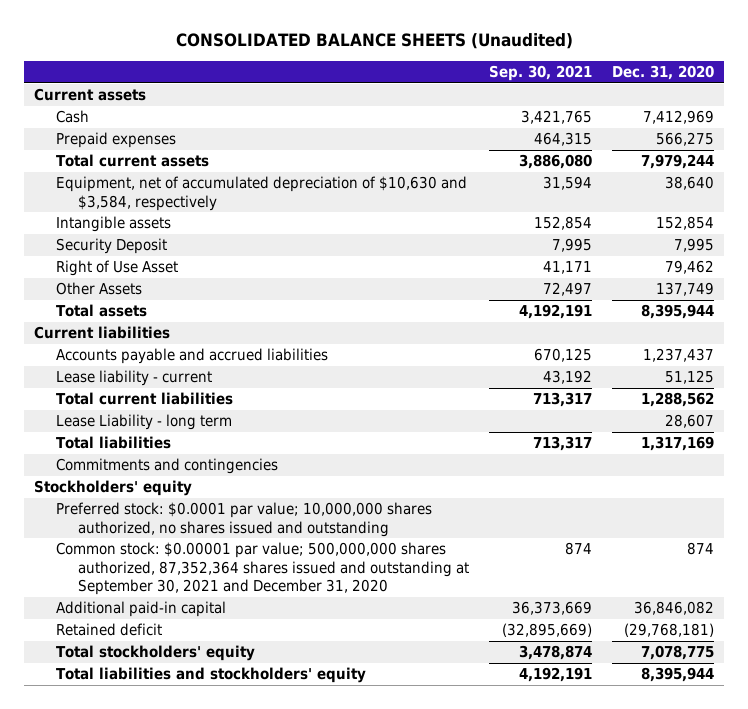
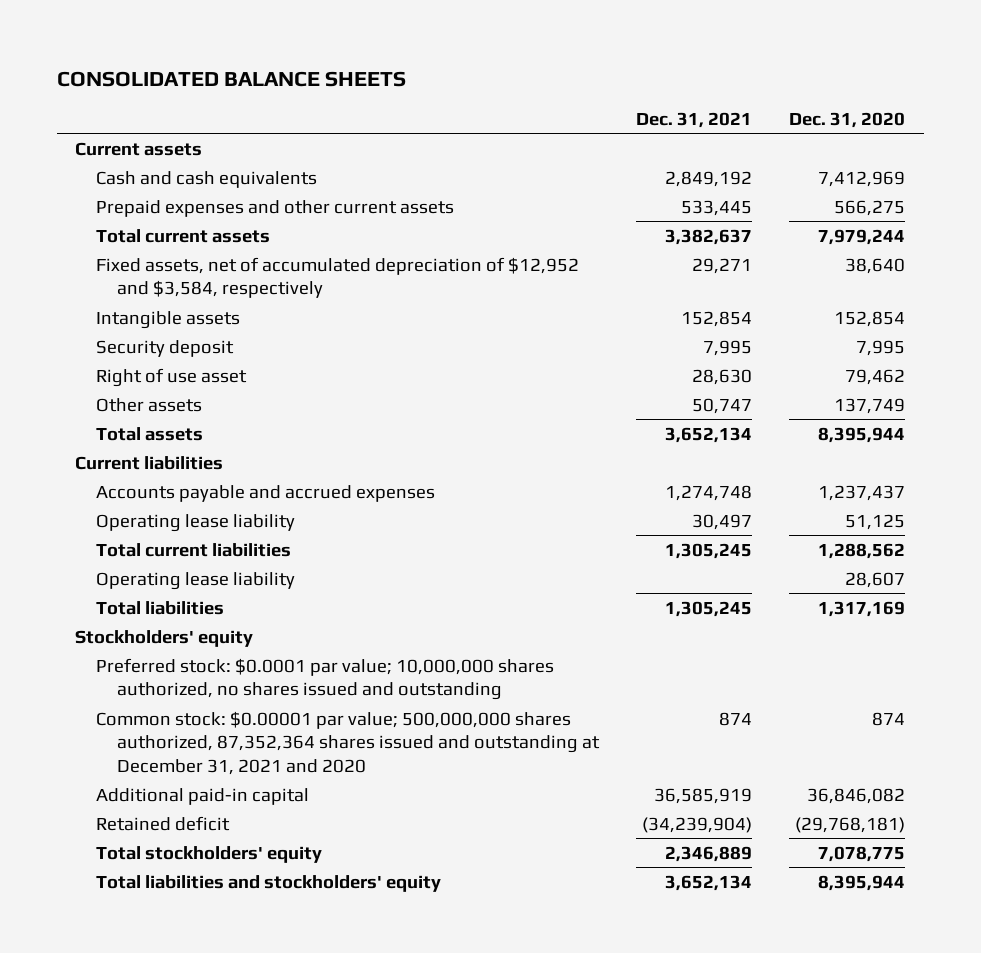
[176,33,574,50] CONSOLIDATED BALANCE SHEETS (Unaudited) -> [56,70,406,87] CONSOLIDATED BALANCE SHEETS
[488,65,592,82] Sep. 30, 2021 -> none
none -> [636,111,753,128] Dec. 31, 2021
[55,110,89,124] Cash -> [96,170,318,188] Cash and cash equivalents
[55,132,176,149] Prepaid expenses -> [96,199,455,217] Prepaid expenses and other current assets
[55,176,467,211] Equipment, net of accumulated depreciation of $10,630 and $3,584, respectively -> [96,256,580,299] Fixed assets, net of accumulated depreciation of $12,952 and $3,584, respectively
[55,238,167,255] Security Deposit -> [96,339,235,357] Security deposit
[55,260,178,277] Right of Use Asset -> [96,367,248,387] Right of use asset
[55,282,142,296] Other Assets -> [96,397,203,412] Other assets
[55,348,328,365] Accounts payable and accrued liabilities -> [96,484,436,502] Accounts payable and accrued expenses
[55,370,212,387] Lease liability - current -> [96,513,296,532] Operating lease liability
[55,414,232,431] Lease Liability - long term -> [96,571,296,590] Operating lease liability
[55,458,278,475] Commitments and contingencies -> none
[55,542,469,595] Common stock: $0.00001 par value; 500,000,000 shares authorized, 87,352,364 shares issued and outstanding at September 30, 2021 and December 31, 2020 -> [96,710,601,775] Common stock: $0.00001 par value; 500,000,000 shares authorized, 87,352,364 shares issued and outstanding at December 31, 2021 and 2020

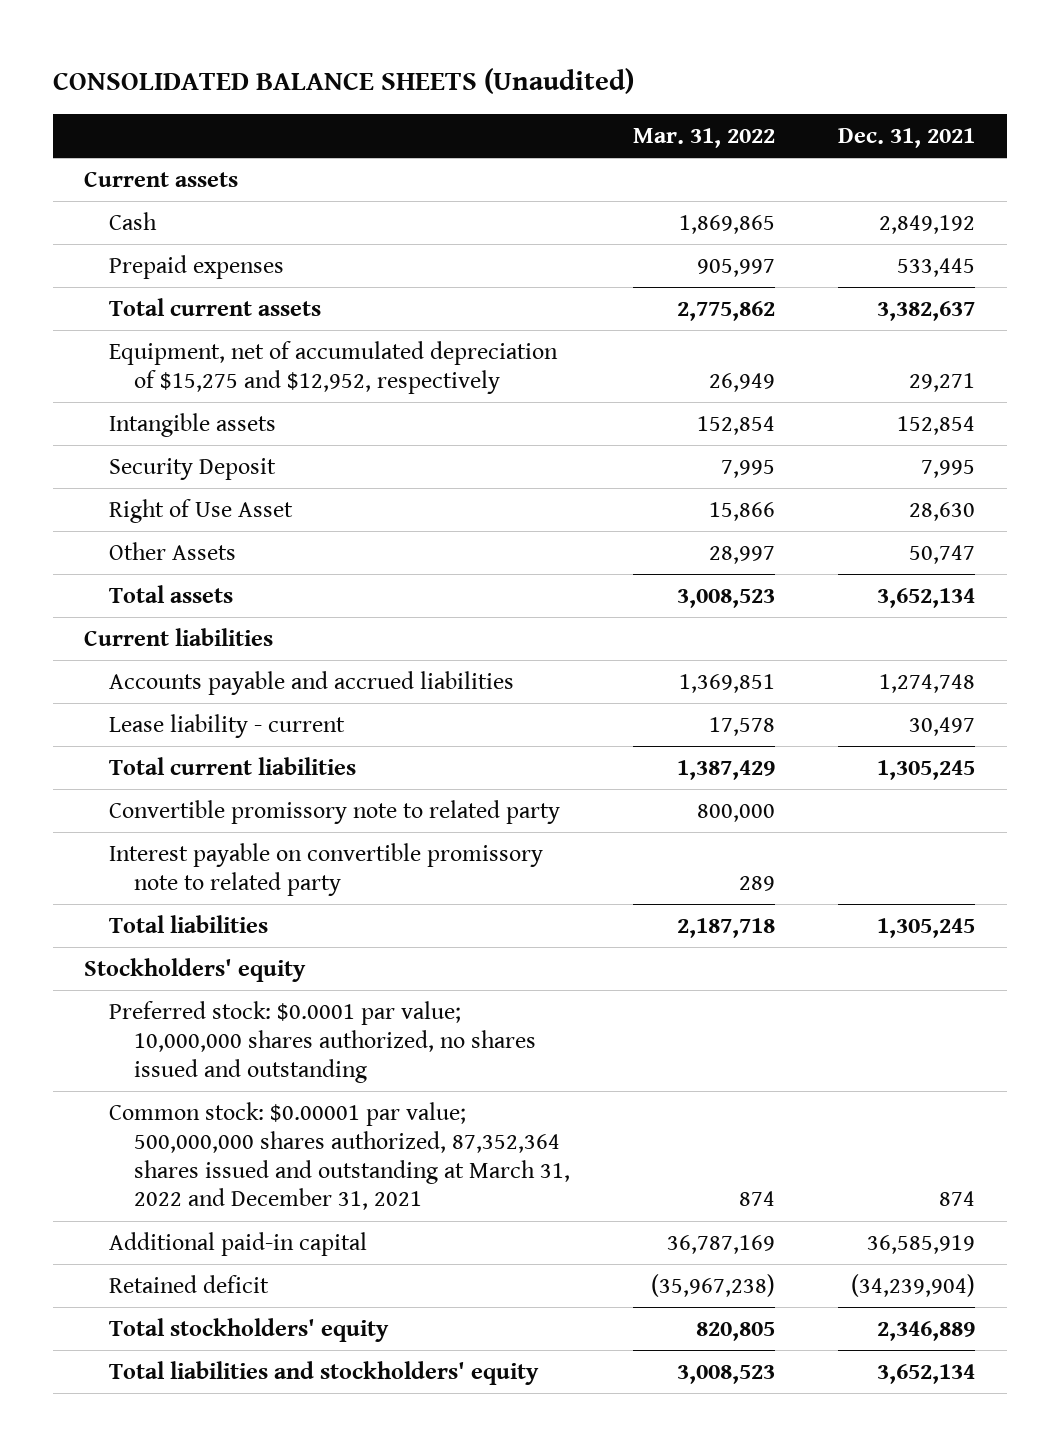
[56,70,406,87] CONSOLIDATED BALANCE SHEETS -> [52,67,634,94] CONSOLIDATED BALANCE SHEETS (Unaudited)
[789,111,906,128] Dec. 31, 2020 -> none
none -> [633,127,776,148] Mar. 31, 2022
[96,170,318,188] Cash and cash equivalents -> [109,212,158,231] Cash
[96,199,455,217] Prepaid expenses and other current assets -> [109,255,285,280] Prepaid expenses
[96,256,580,299] Fixed assets, net of accumulated depreciation of $12,952 and $3,584, respectively -> [109,341,559,394] Equipment, net of accumulated depreciation of $15,275 and $12,952, respectively
[96,339,235,357] Security deposit -> [109,458,277,481] Security Deposit
[96,367,248,387] Right of use asset -> [109,499,294,524] Right of Use Asset
[96,397,203,412] Other assets -> [109,542,237,561] Other Assets
[96,484,436,502] Accounts payable and accrued expenses -> [109,671,515,696] Accounts payable and accrued liabilities
[96,513,296,532] Operating lease liability -> [109,714,346,739] Lease liability - current
[96,571,296,590] Operating lease liability -> none
none -> [109,800,561,825] Convertible promissory note to related party
none -> [109,843,544,896] Interest payable on convertible promissory note to related party
[96,710,601,775] Common stock: $0.00001 par value; 500,000,000 shares authorized, 87,352,364 shares issued and outstanding at December 31, 2021 and 2020 -> [109,1102,571,1211] Common stock: $0.00001 par value; 500,000,000 shares authorized, 87,352,364 shares issued and outstanding at March 31, 2022 and December 31, 2021

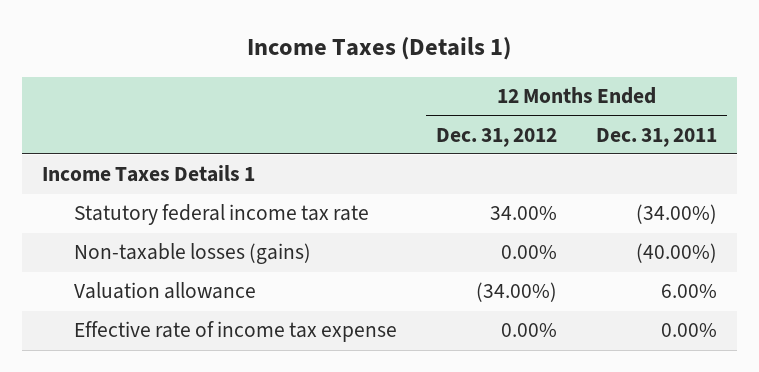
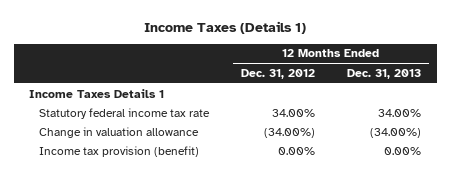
[596,127,718,147] Dec. 31, 2011 -> none
none -> [346,68,421,79] Dec. 31, 2013
[73,243,311,265] Non-taxable losses (gains) -> none
[73,282,256,300] Valuation allowance -> [39,126,200,138] Change in valuation allowance
[73,321,397,343] Effective rate of income tax expense -> [39,145,200,157] Income tax provision (benefit)

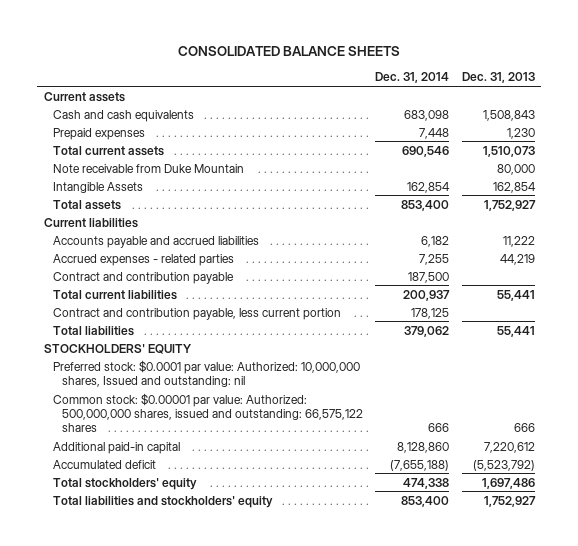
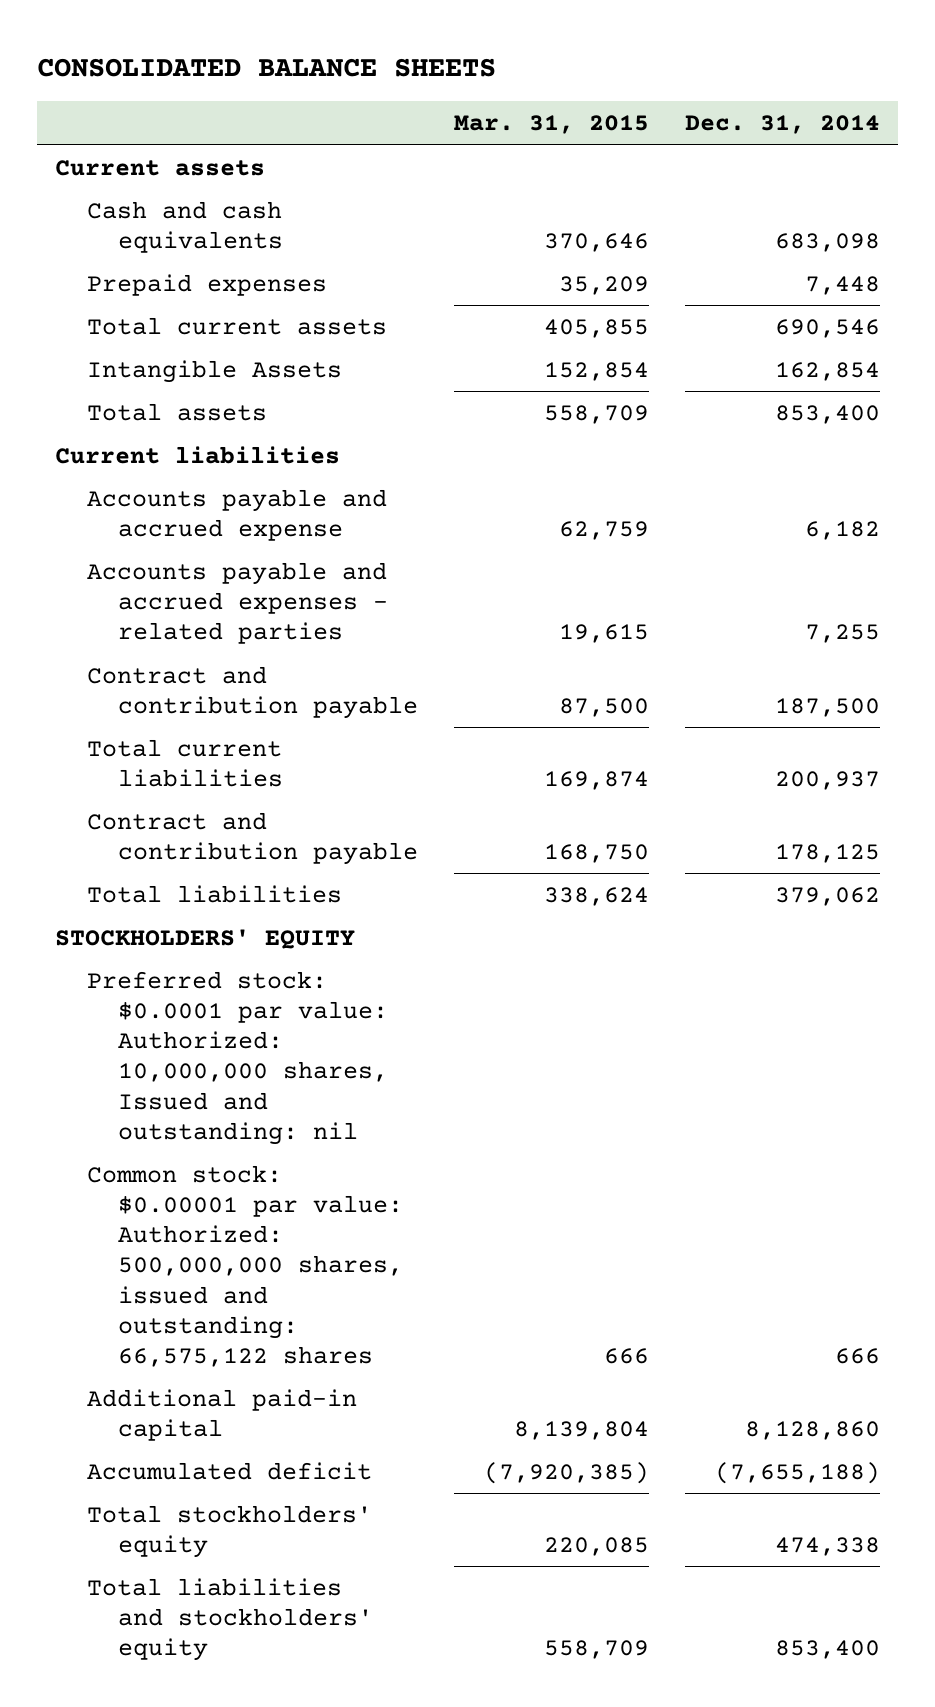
[461,72,535,84] Dec. 31, 2013 -> none
none -> [453,115,649,135] Mar. 31, 2015
[52,163,244,173] Note receivable from Duke Mountain -> none
[52,235,259,248] Accounts payable and accrued liabilities -> [86,488,387,542] Accounts payable and accrued expense
[52,253,234,266] Accrued expenses - related parties -> [86,561,388,645] Accounts payable and accrued expenses - related parties
[52,307,341,320] Contract and contribution payable, less current portion -> [86,811,418,866] Contract and contribution payable

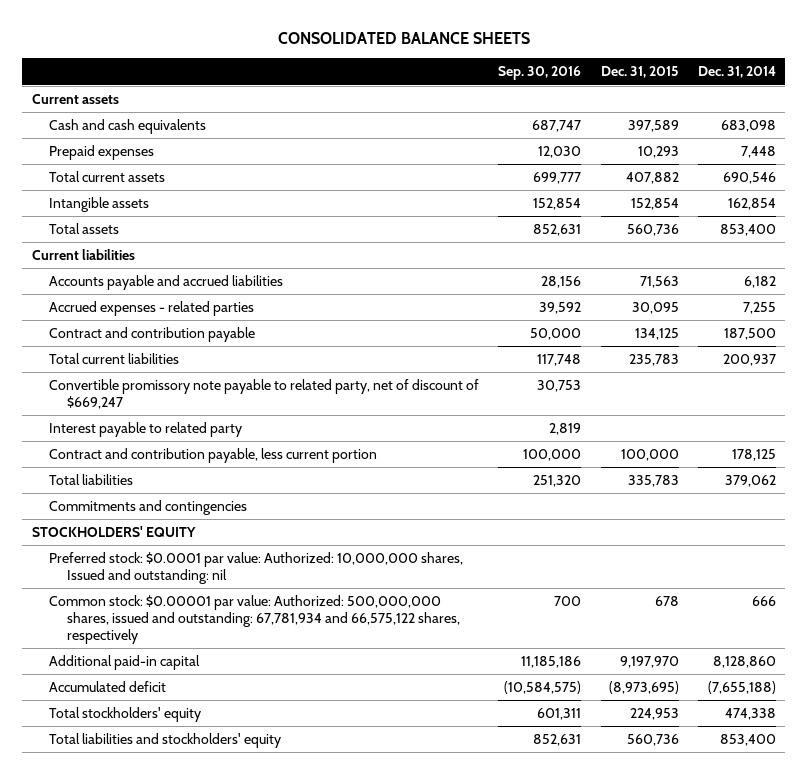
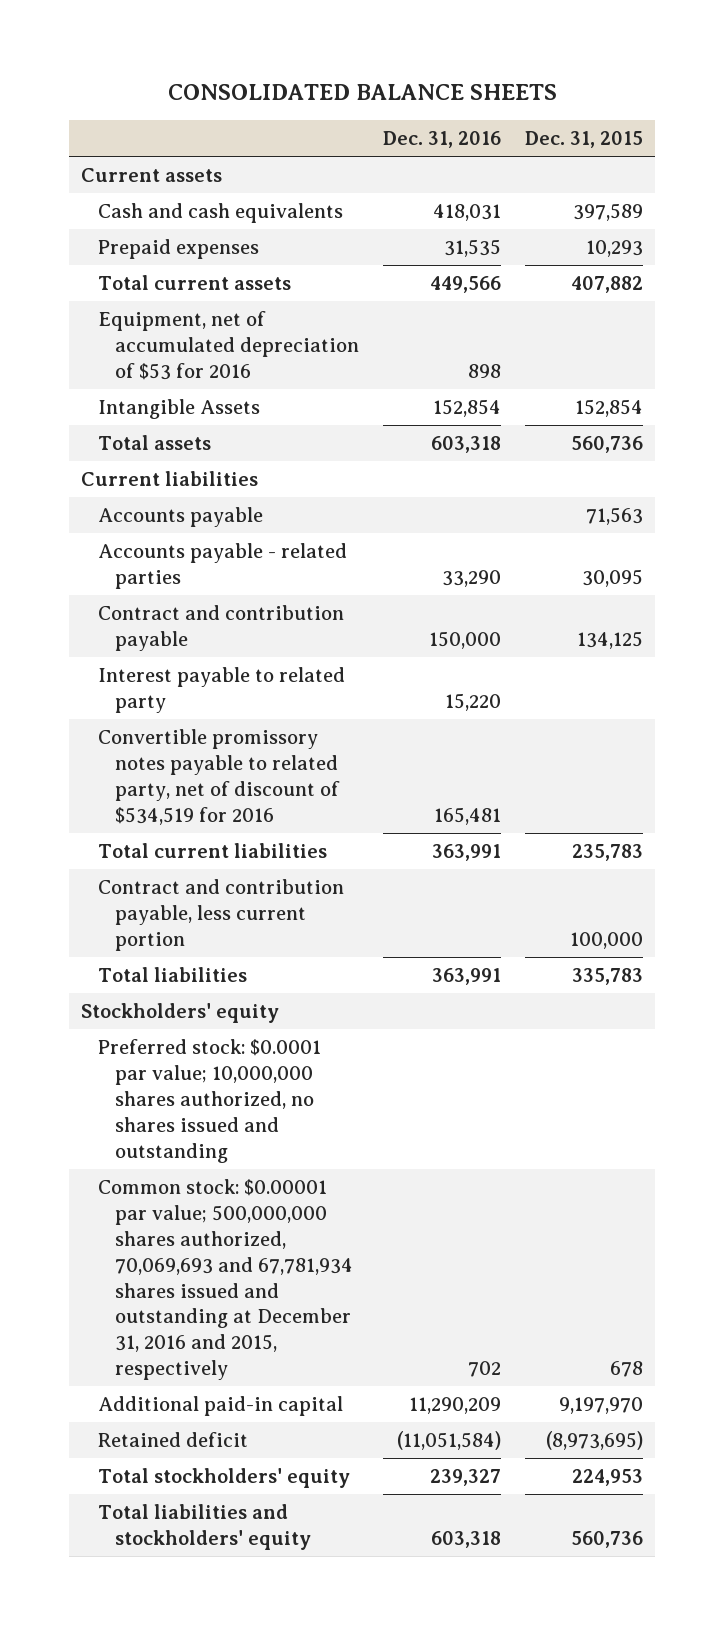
[498,66,582,81] Sep. 30, 2016 -> none
[697,66,776,79] Dec. 31, 2014 -> none
none -> [382,130,501,148] Dec. 31, 2016
none -> [97,311,359,380] Equipment, net of accumulated depreciation of $53 for 2016
[49,197,150,213] Intangible assets -> [97,399,260,420] Intangible Assets
[49,275,284,291] Accounts payable and accrued liabilities -> [97,507,263,528] Accounts payable
[49,301,255,317] Accrued expenses - related parties -> [97,543,347,589] Accounts payable - related parties
[49,379,480,410] Convertible promissory note payable to related party, net of discount of $669,247 -> none
none -> [97,729,340,825] Convertible promissory notes payable to related party, net of discount of $534,519 for 2016
[49,353,180,365] Total current liabilities -> [97,843,327,859] Total current liabilities
[49,500,248,516] Commitments and contingencies -> none
[31,526,196,538] STOCKHOLDERS' EQUITY -> [80,1003,279,1024] Stockholders' equity
[49,552,464,585] Preferred stock: $0.0001 par value: Authorized: 10,000,000 shares, Issued and outstanding: nil -> [97,1039,321,1163] Preferred stock: $0.0001 par value; 10,000,000 shares authorized, no shares issued and outstanding
[49,595,461,644] Common stock: $0.00001 par value: Authorized: 500,000,000 shares, issued and outstanding: 67,781,934 and 66,575,122 shares, respectively -> [97,1179,353,1381] Common stock: $0.00001 par value; 500,000,000 shares authorized, 70,069,693 and 67,781,934 shares issued and outstanding at December 31, 2016 and 2015, respectively
[49,681,167,693] Accumulated deficit -> [97,1432,248,1448] Retained deficit

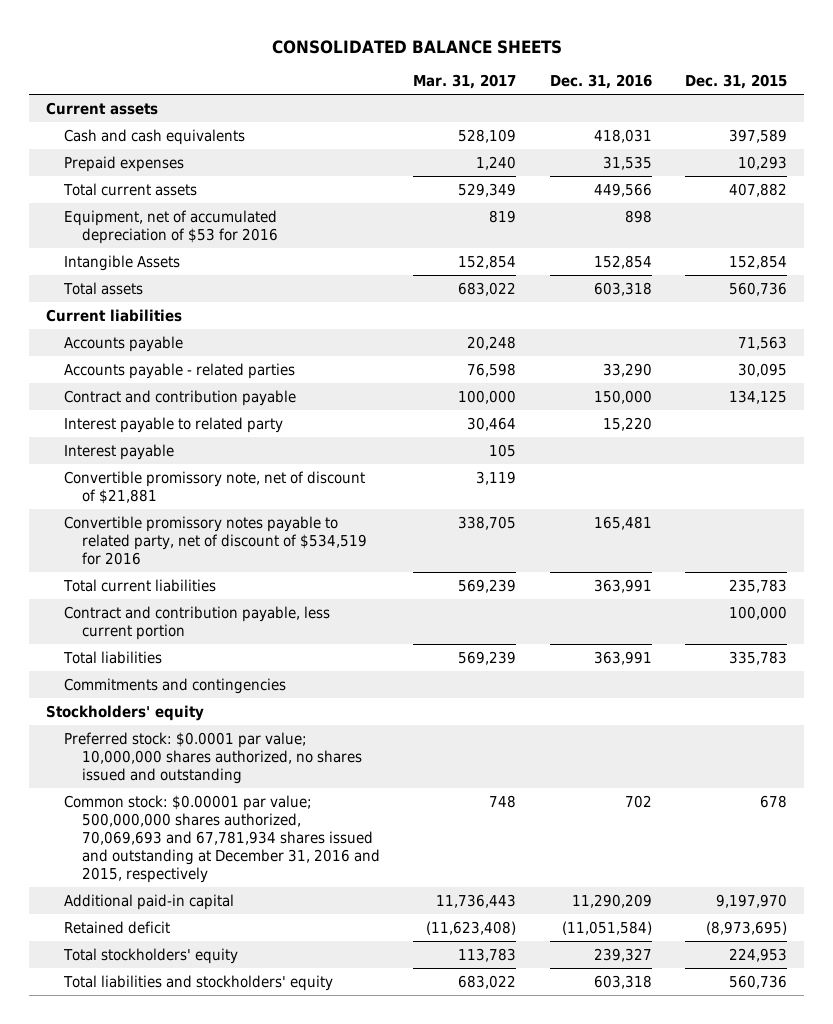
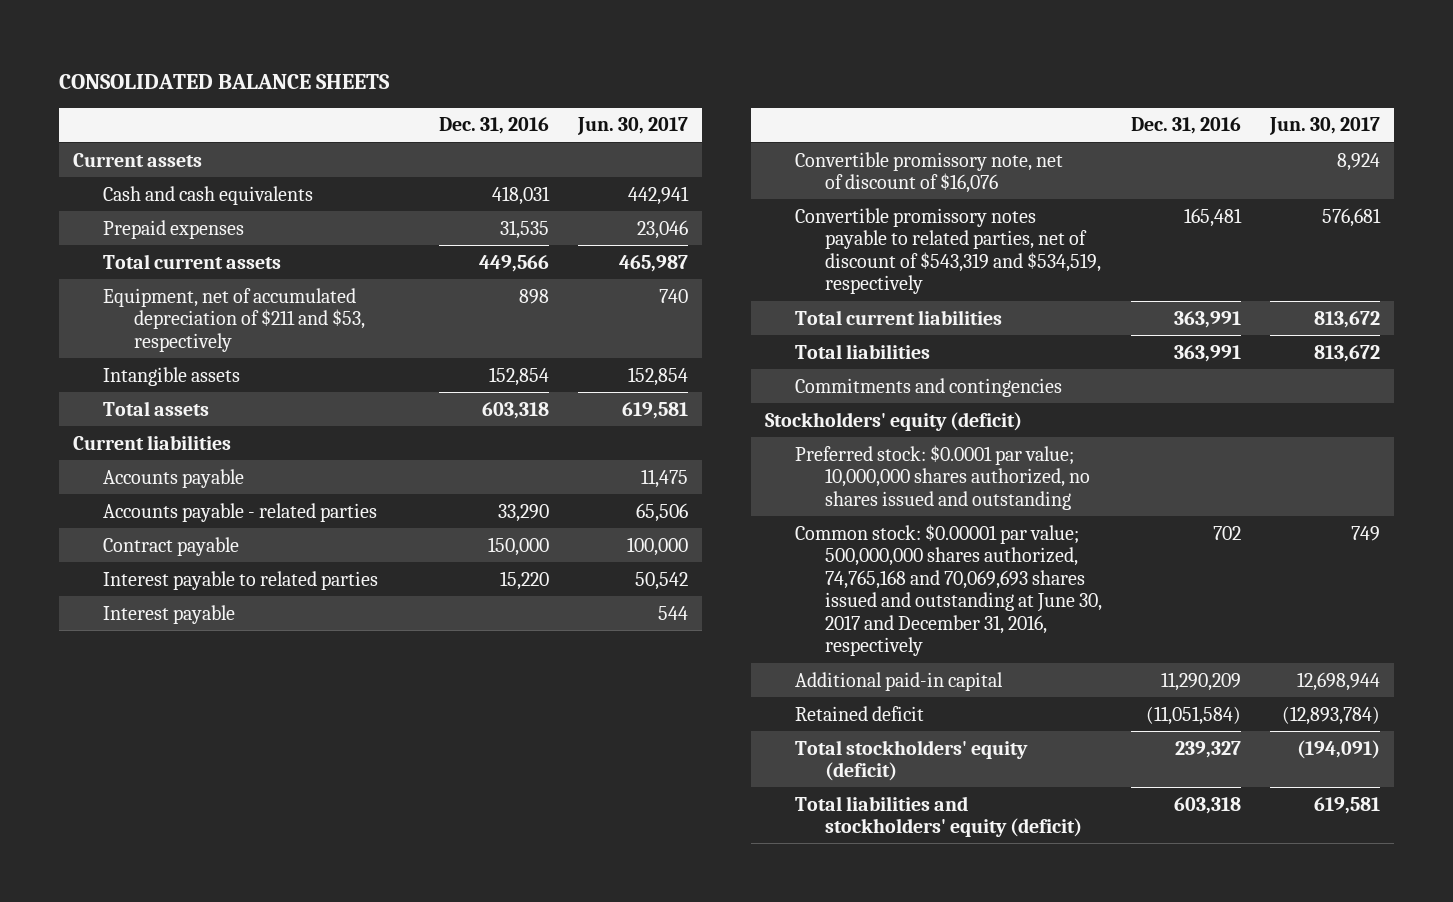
[413,74,517,90] Mar. 31, 2017 -> none
[685,74,788,90] Dec. 31, 2015 -> none
none -> [577,117,689,136] Jun. 30, 2017
[63,209,278,244] Equipment, net of accumulated depreciation of $53 for 2016 -> [103,287,365,352] Equipment, net of accumulated depreciation of $211 and $53, respectively
[63,254,180,271] Intangible Assets -> [103,366,241,386] Intangible assets
[63,389,296,406] Contract and contribution payable -> [103,536,240,556] Contract payable
[63,416,283,433] Interest payable to related party -> [103,570,379,590] Interest payable to related parties
[63,470,365,504] Convertible promissory note, net of discount of $21,881 -> [795,151,1064,194] Convertible promissory note, net of discount of $16,076
[63,515,367,565] Convertible promissory notes payable to related party, net of discount of $534,519 for 2016 -> [795,207,1102,295] Convertible promissory notes payable to related parties, net of discount of $543,319 and $534,519, respectively
[63,605,330,640] Contract and contribution payable, less current portion -> none
[46,704,205,721] Stockholders' equity -> [764,411,1022,431] Stockholders' equity (deficit)
[63,794,380,883] Common stock: $0.00001 par value; 500,000,000 shares authorized, 70,069,693 and 67,781,934 shares issued and outstanding at December 31, 2016 and 2015, respectively -> [795,523,1103,657] Common stock: $0.00001 par value; 500,000,000 shares authorized, 74,765,168 and 70,069,693 shares issued and outstanding at June 30, 2017 and December 31, 2016, respectively
[62,947,238,964] Total stockholders' equity -> [795,739,1029,782] Total stockholders' equity (deficit)
[62,974,333,991] Total liabilities and stockholders' equity -> [795,795,1083,838] Total liabilities and stockholders' equity (deficit)

